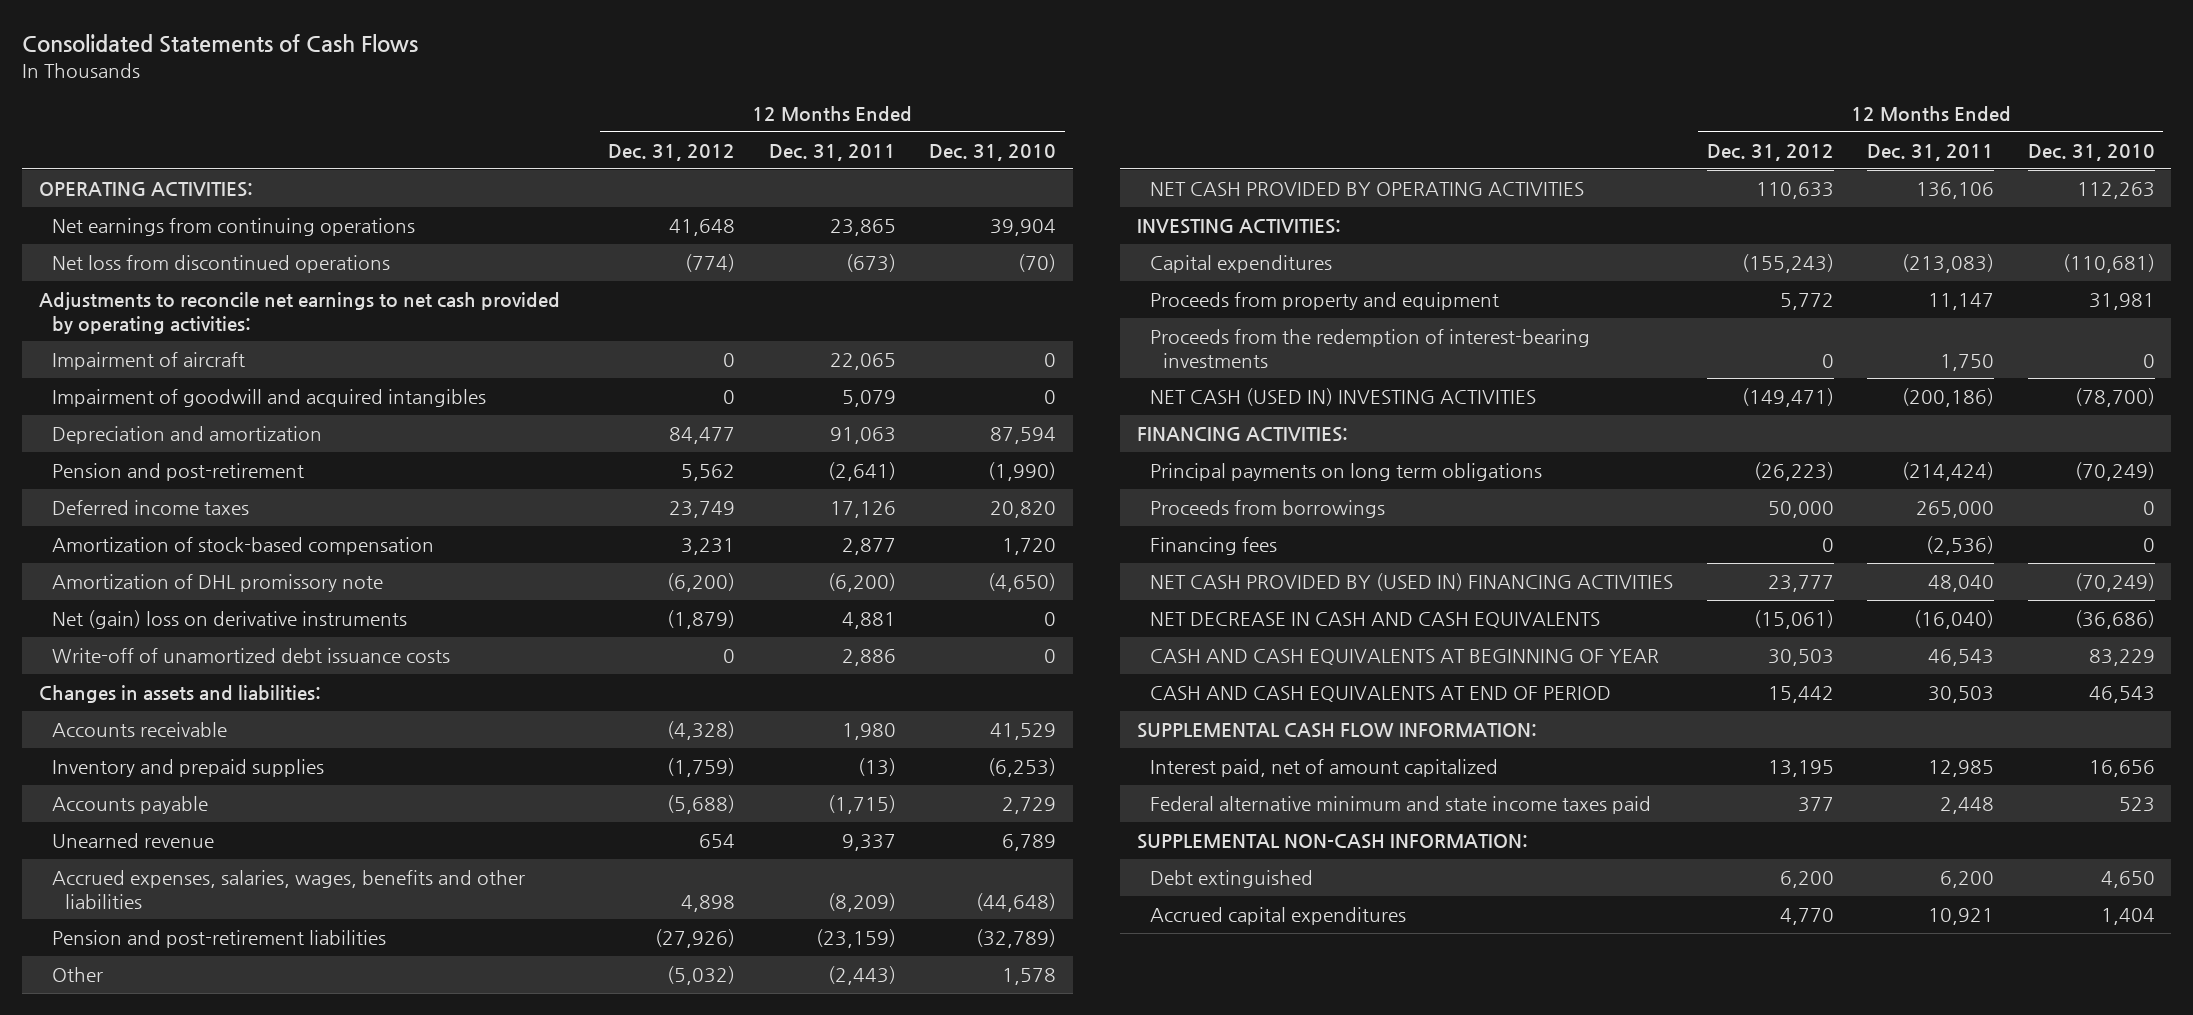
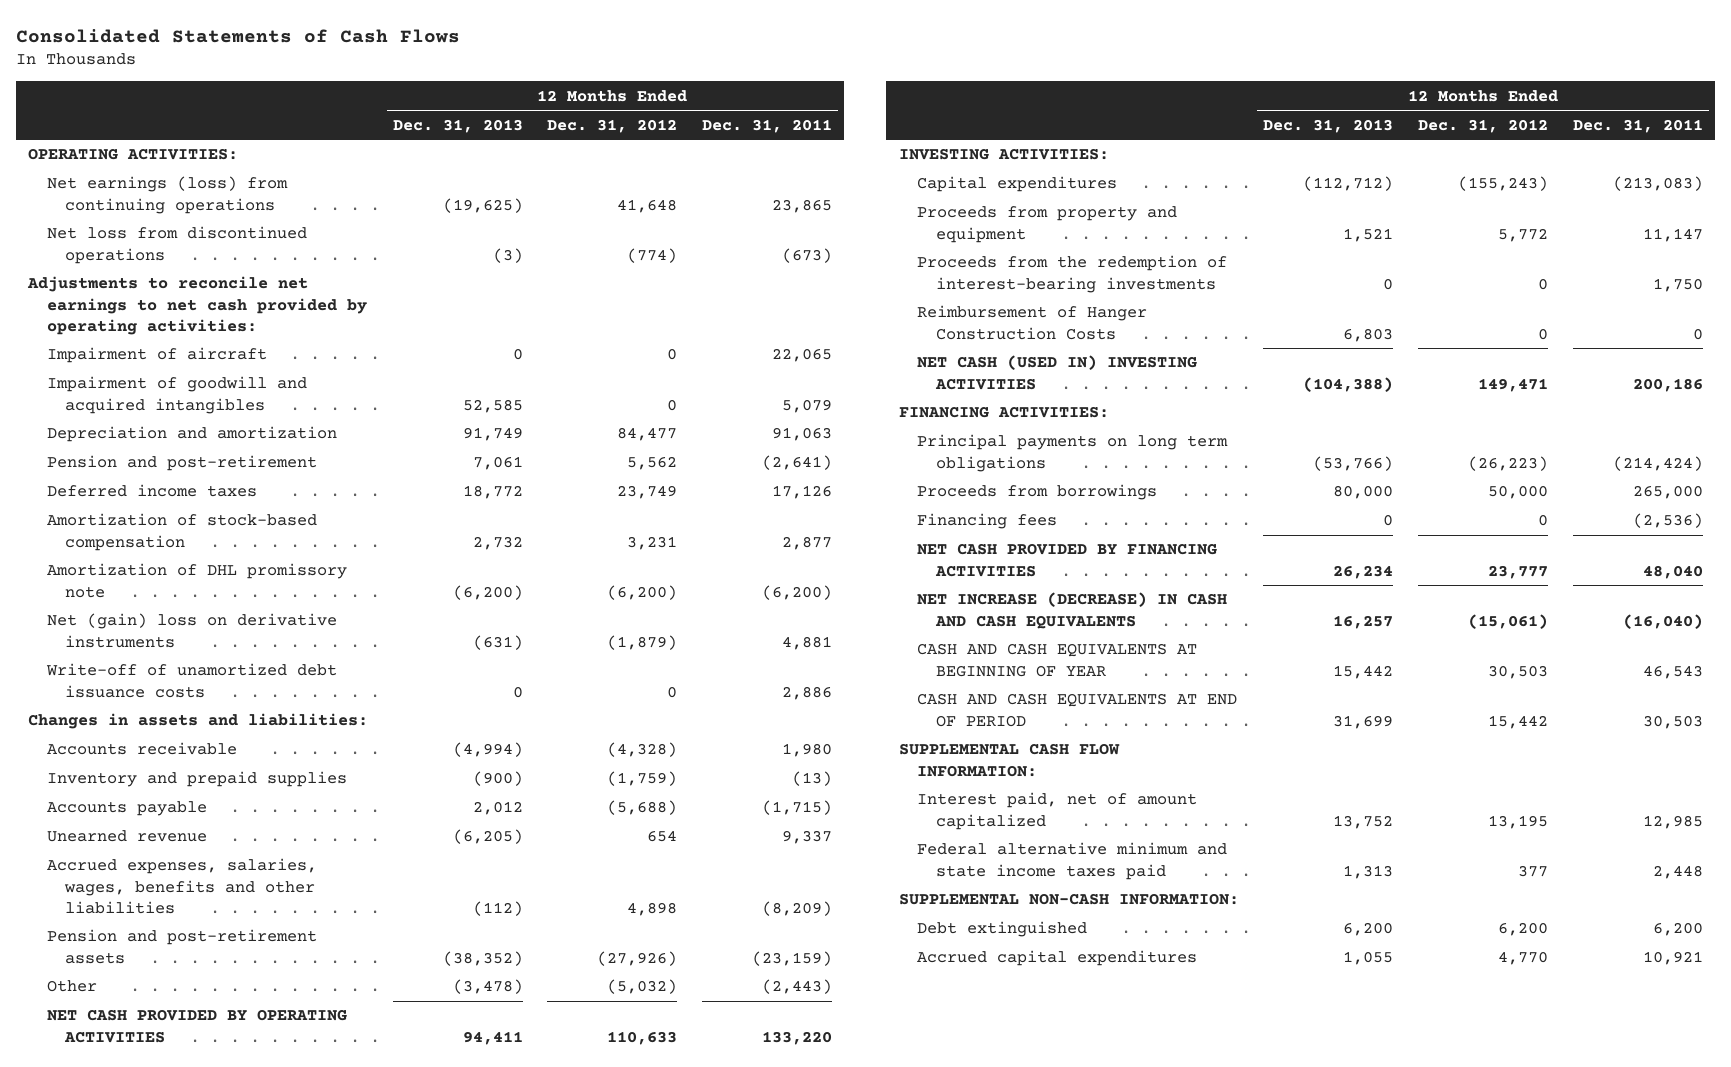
[929,143,1057,161] Dec. 31, 2010 -> none
none -> [392,118,523,133] Dec. 31, 2013
[51,217,415,236] Net earnings from continuing operations -> [46,176,288,214] Net earnings (loss) from continuing operations
[51,929,386,948] Pension and post-retirement liabilities -> [46,929,317,964] Pension and post-retirement assets
[1916,181,1995,199] 136,106 -> [762,1030,833,1045] 133,220
none -> [917,305,1148,340] Reimbursement of Hanger Construction Costs
[1741,387,1834,407] (149,471) -> [1478,377,1549,392] 149,471
[1902,387,1995,407] (200,186) -> [1632,377,1703,392] 200,186
[1150,572,1674,591] NET CASH PROVIDED BY (USED IN) FINANCING ACTIVITIES -> [917,543,1218,577] NET CASH PROVIDED BY FINANCING ACTIVITIES
[1150,611,1601,628] NET DECREASE IN CASH AND CASH EQUIVALENTS -> [917,592,1228,629] NET INCREASE (DECREASE) IN CASH AND CASH EQUIVALENTS

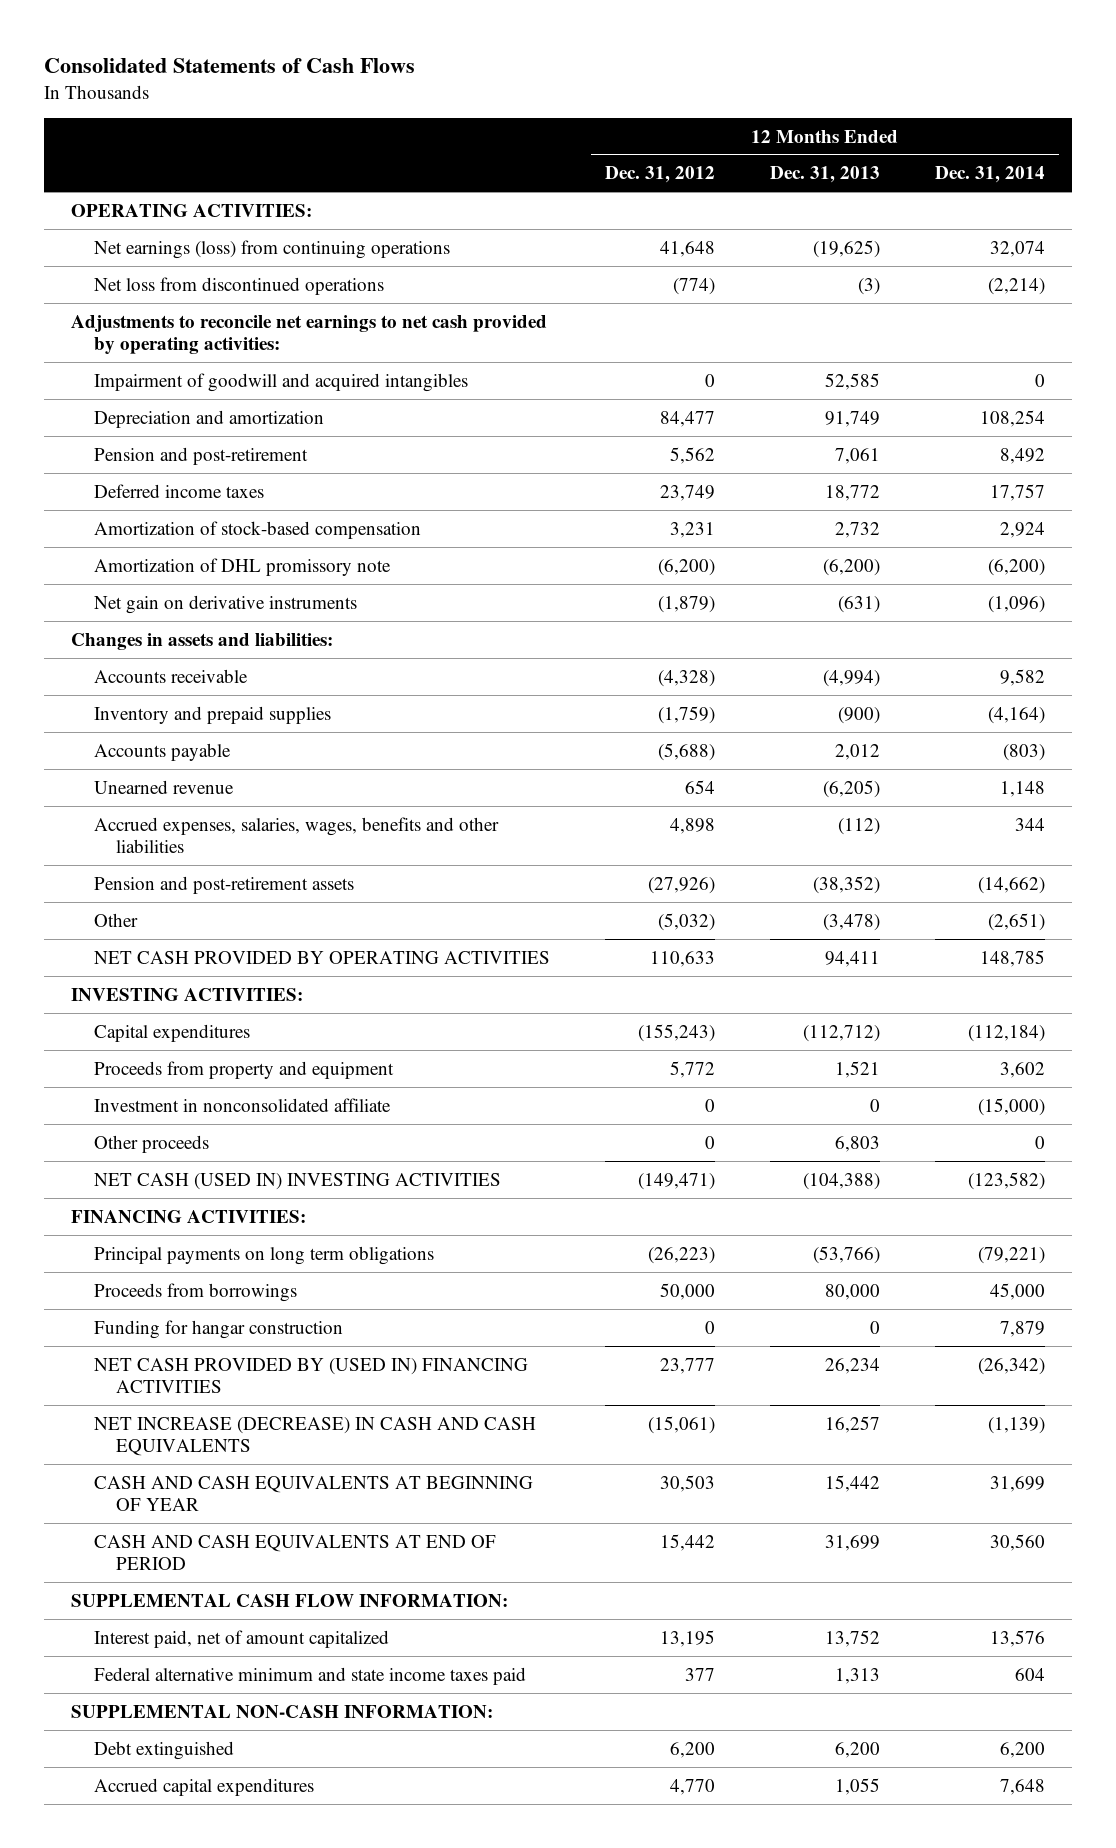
[702,118,833,133] Dec. 31, 2011 -> none
none -> [934,166,1045,184] Dec. 31, 2014
[46,347,267,364] Impairment of aircraft -> none
[45,663,337,698] Write-off of unamortized debt issuance costs -> none
[46,613,337,648] Net (gain) loss on derivative instruments -> [93,594,357,614] Net gain on derivative instruments
[917,255,1228,293] Proceeds from the redemption of interest-bearing investments -> [93,1097,391,1112] Investment in nonconsolidated affiliate
[917,305,1148,340] Reimbursement of Hanger Construction Costs -> [93,1134,209,1153] Other proceeds
[1478,377,1549,392] 149,471 -> [637,1172,715,1190] (149,471)
[917,513,1058,530] Financing fees -> none
none -> [93,1319,343,1339] Funding for hangar construction
[917,543,1218,577] NET CASH PROVIDED BY FINANCING ACTIVITIES -> [93,1357,528,1394] NET CASH PROVIDED BY (USED IN) FINANCING ACTIVITIES

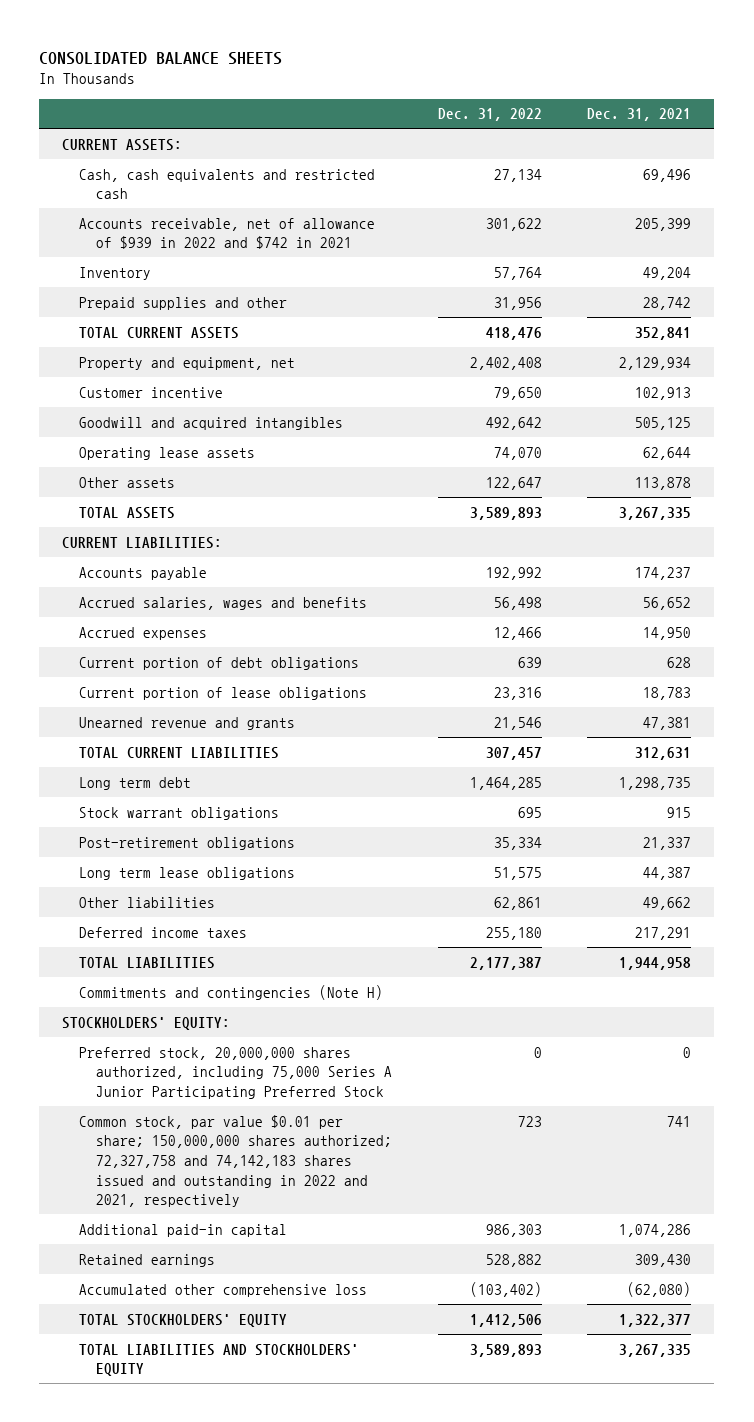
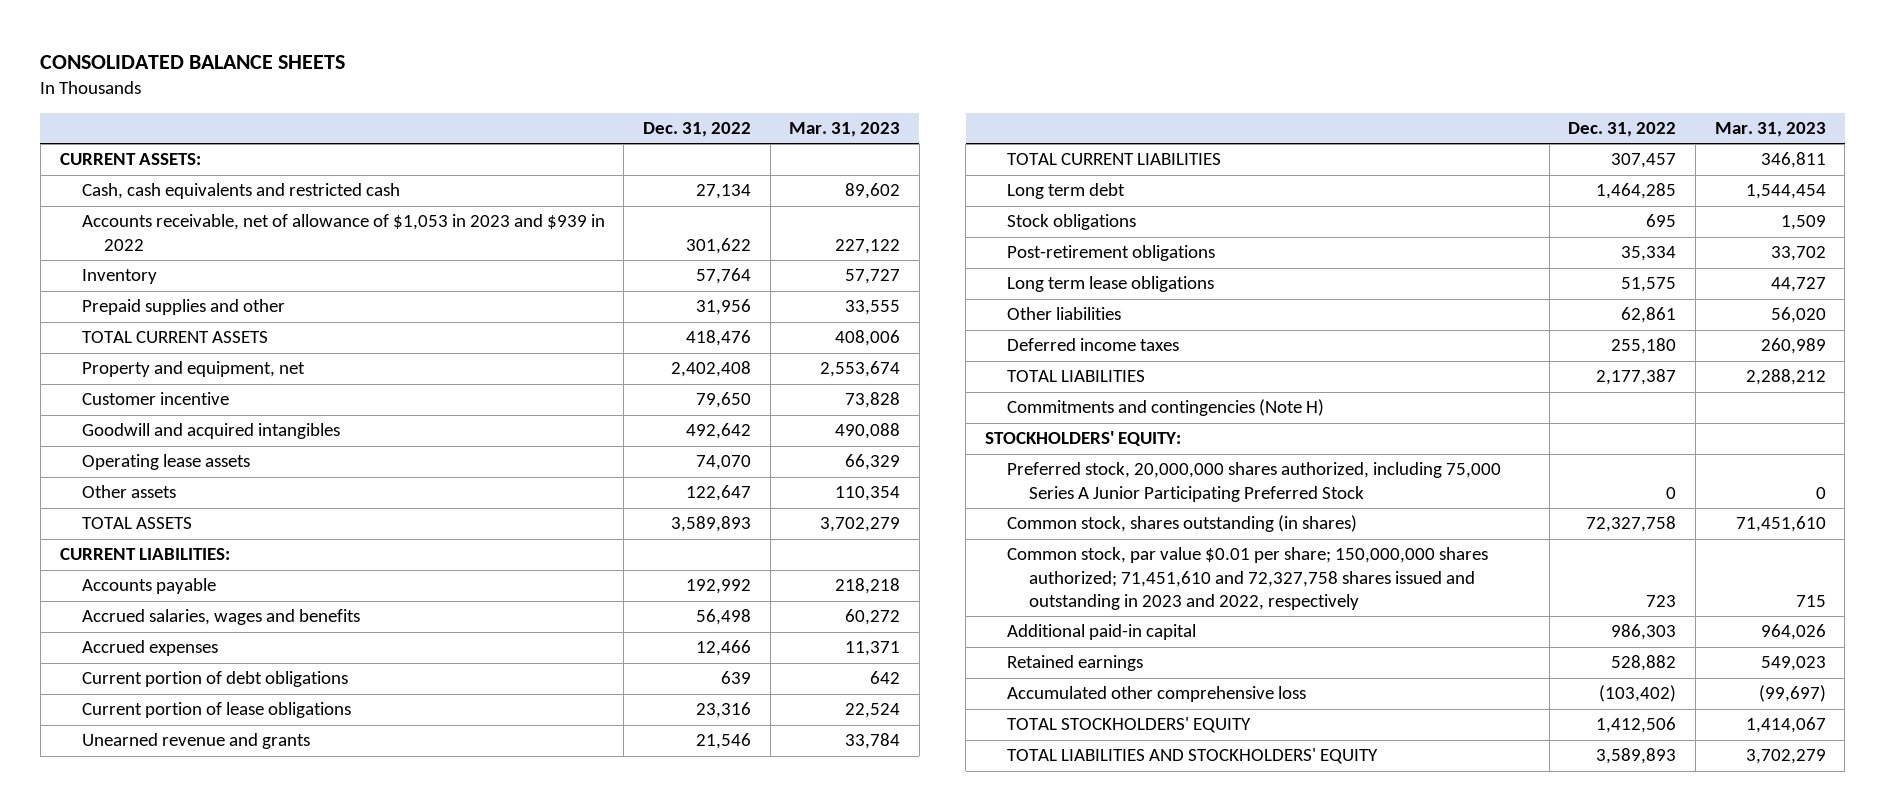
[587,108,692,122] Dec. 31, 2021 -> none
none -> [789,122,901,138] Mar. 31, 2023
[79,217,376,250] Accounts receivable, net of allowance of $939 in 2022 and $742 in 2021 -> [81,214,605,251] Accounts receivable, net of allowance of $1,053 in 2023 and $939 in 2022
[79,806,280,820] Stock warrant obligations -> [1006,214,1136,231] Stock obligations
none -> [1006,515,1357,533] Common stock, shares outstanding (in shares)
[79,1114,393,1208] Common stock, par value $0.01 per share; 150,000,000 shares authorized; 72,327,758 and 74,142,183 shares issued and outstanding in 2022 and 2021, respectively -> [1006,547,1488,611] Common stock, par value $0.01 per share; 150,000,000 shares authorized; 71,451,610 and 72,327,758 shares issued and outstanding in 2023 and 2022, respectively

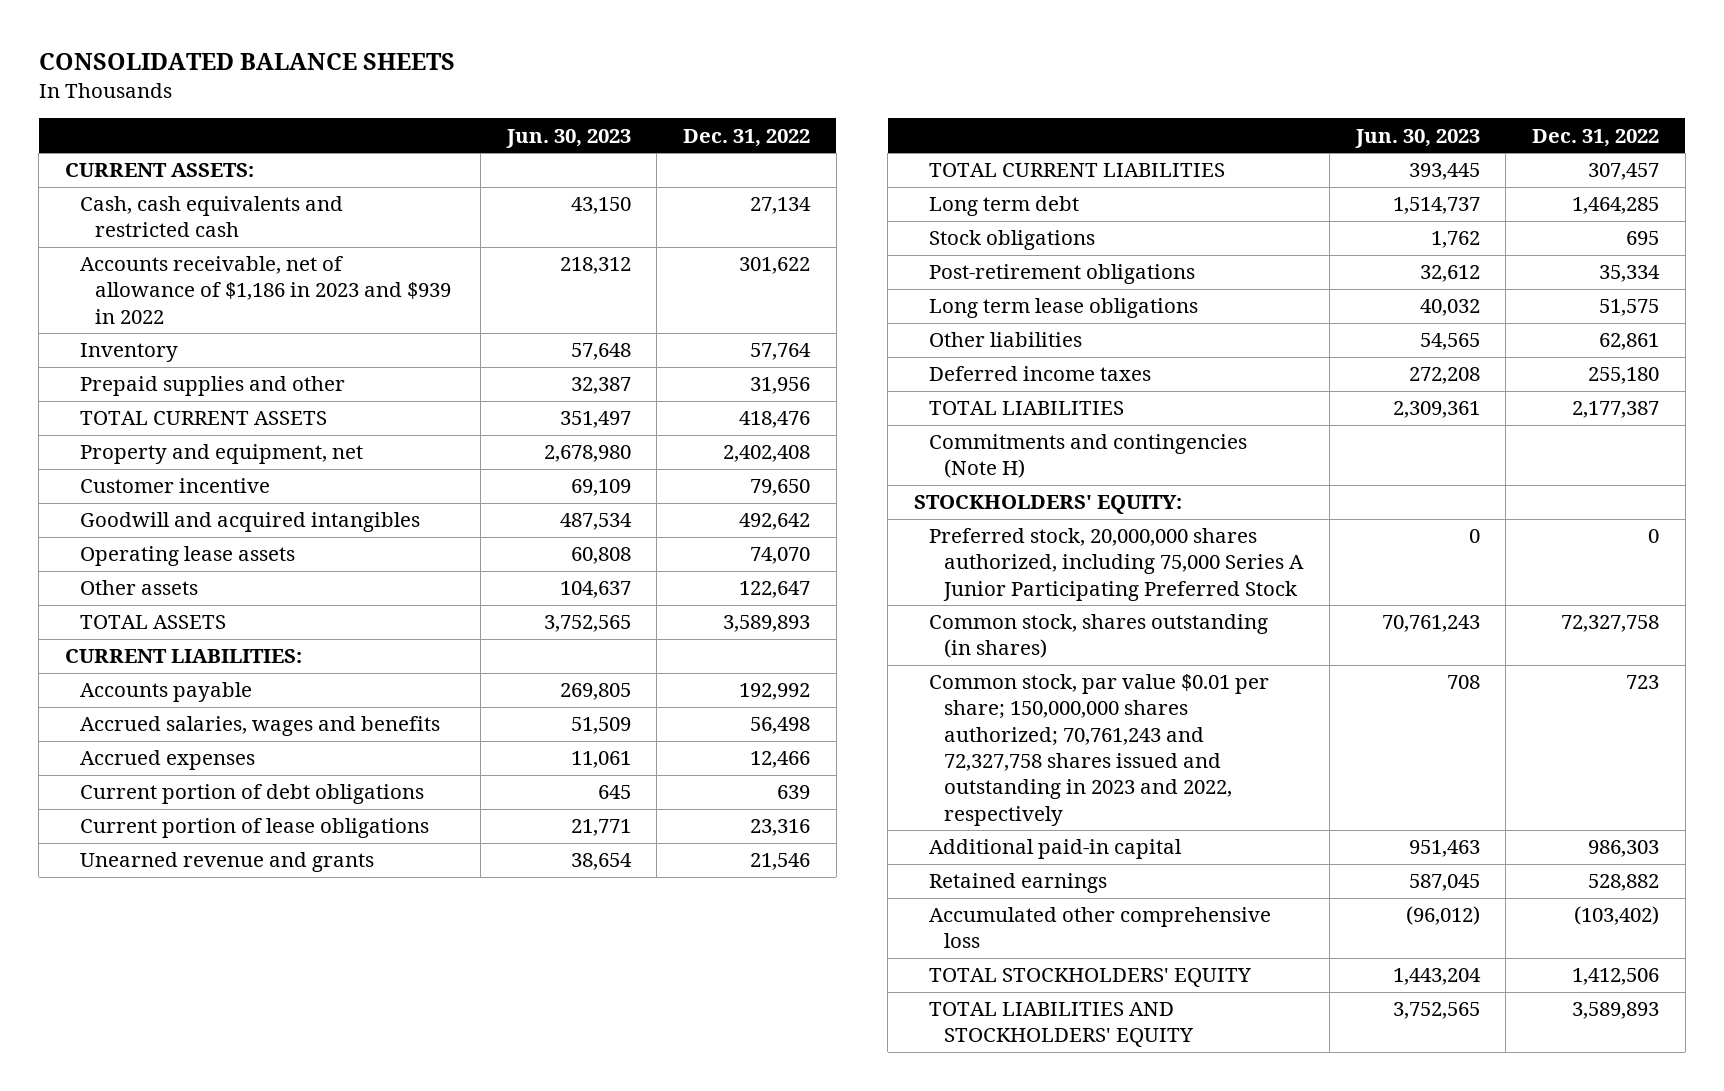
[789,122,901,138] Mar. 31, 2023 -> none
none -> [505,128,631,148] Jun. 30, 2023
[81,214,605,251] Accounts receivable, net of allowance of $1,053 in 2023 and $939 in 2022 -> [80,256,452,324] Accounts receivable, net of allowance of $1,186 in 2023 and $939 in 2022
[1006,547,1488,611] Common stock, par value $0.01 per share; 150,000,000 shares authorized; 71,451,610 and 72,327,758 shares issued and outstanding in 2023 and 2022, respectively -> [928,674,1269,826] Common stock, par value $0.01 per share; 150,000,000 shares authorized; 70,761,243 and 72,327,758 shares issued and outstanding in 2023 and 2022, respectively

